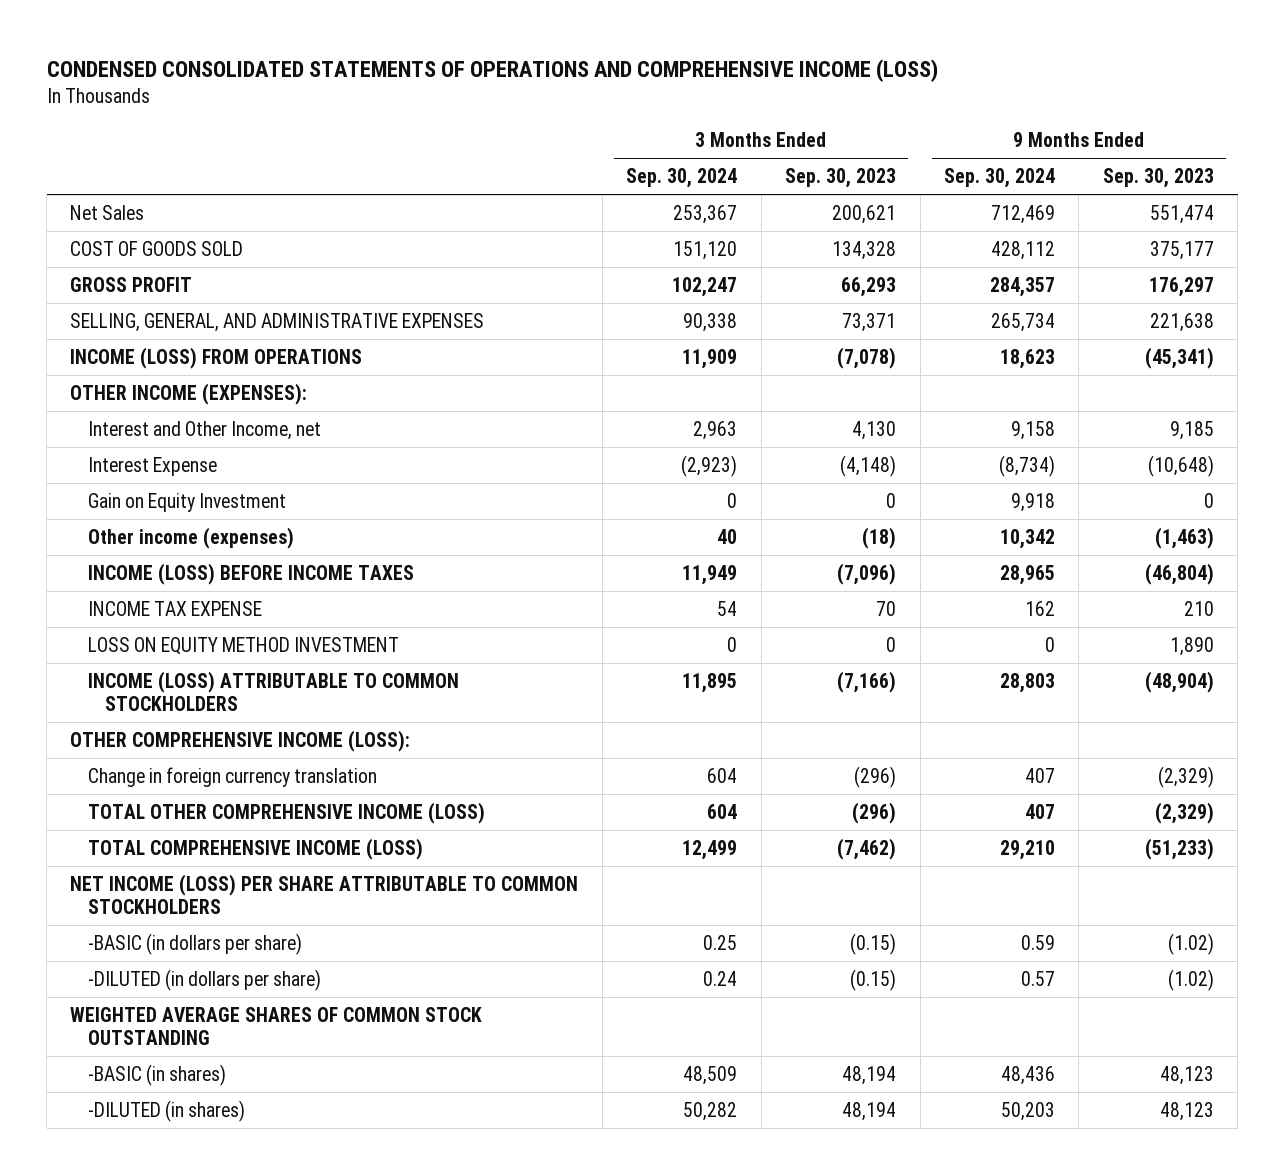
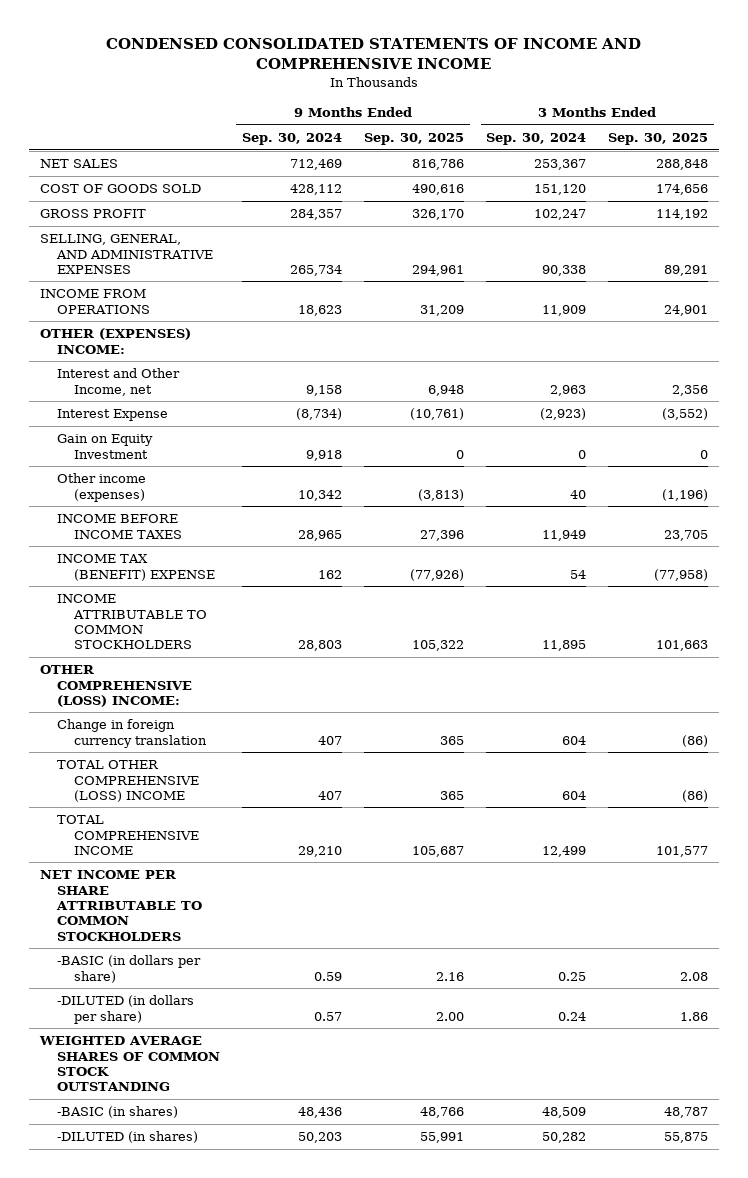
[46,58,938,82] CONDENSED CONSOLIDATED STATEMENTS OF OPERATIONS AND COMPREHENSIVE INCOME (LOSS) -> [105,38,641,70] CONDENSED CONSOLIDATED STATEMENTS OF INCOME AND COMPREHENSIVE INCOME
[785,168,897,189] Sep. 30, 2023 -> none
[1102,168,1214,189] Sep. 30, 2023 -> none
none -> [364,133,465,146] Sep. 30, 2025
none -> [608,133,709,146] Sep. 30, 2025
[70,204,145,220] Net Sales -> [39,159,118,169] NET SALES
[70,346,363,369] INCOME (LOSS) FROM OPERATIONS -> [39,289,150,314] INCOME FROM OPERATIONS
[70,382,308,405] OTHER INCOME (EXPENSES): -> [39,328,191,354] OTHER (EXPENSES) INCOME:
[87,636,399,655] LOSS ON EQUITY METHOD INVESTMENT -> none
[87,562,414,585] INCOME (LOSS) BEFORE INCOME TAXES -> [56,514,182,539] INCOME BEFORE INCOME TAXES
[87,600,262,616] INCOME TAX EXPENSE -> [56,554,215,581] INCOME TAX (BENEFIT) EXPENSE
[87,670,459,712] INCOME (LOSS) ATTRIBUTABLE TO COMMON STOCKHOLDERS -> [56,594,207,650] INCOME ATTRIBUTABLE TO COMMON STOCKHOLDERS
[70,729,411,752] OTHER COMPREHENSIVE INCOME (LOSS): -> [39,665,192,707] OTHER COMPREHENSIVE (LOSS) INCOME:
[87,801,485,824] TOTAL OTHER COMPREHENSIVE INCOME (LOSS) -> [56,760,199,802] TOTAL OTHER COMPREHENSIVE (LOSS) INCOME
[87,837,423,860] TOTAL COMPREHENSIVE INCOME (LOSS) -> [56,815,199,855] TOTAL COMPREHENSIVE INCOME
[70,873,579,915] NET INCOME (LOSS) PER SHARE ATTRIBUTABLE TO COMMON STOCKHOLDERS -> [39,870,202,941] NET INCOME PER SHARE ATTRIBUTABLE TO COMMON STOCKHOLDERS

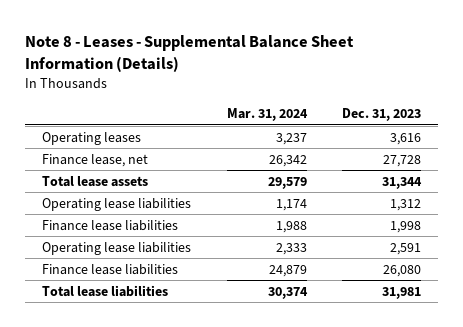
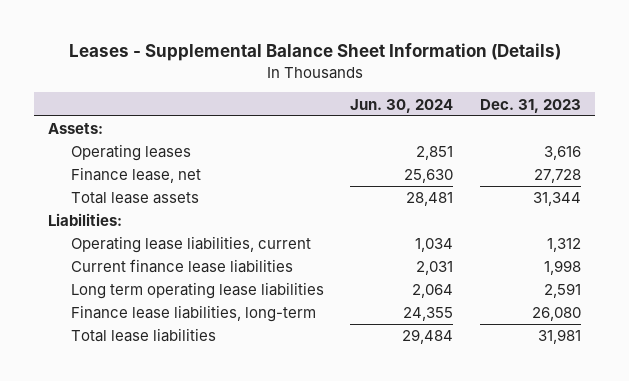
[24,35,354,73] Note 8 - Leases - Supplemental Balance Sheet Information (Details) -> [68,43,561,62] Leases - Supplemental Balance Sheet Information (Details)
[226,108,308,122] Mar. 31, 2024 -> none
none -> [350,98,454,113] Jun. 30, 2024
none -> [47,123,103,135] Assets:
none -> [47,213,122,227] Liabilities:
[42,197,192,211] Operating lease liabilities -> [70,236,311,254] Operating lease liabilities, current
[42,219,179,231] Finance lease liabilities -> [70,259,293,274] Current finance lease liabilities
[42,241,192,255] Operating lease liabilities -> [70,282,324,300] Long term operating lease liabilities
[42,263,179,275] Finance lease liabilities -> [70,305,316,323] Finance lease liabilities, long-term

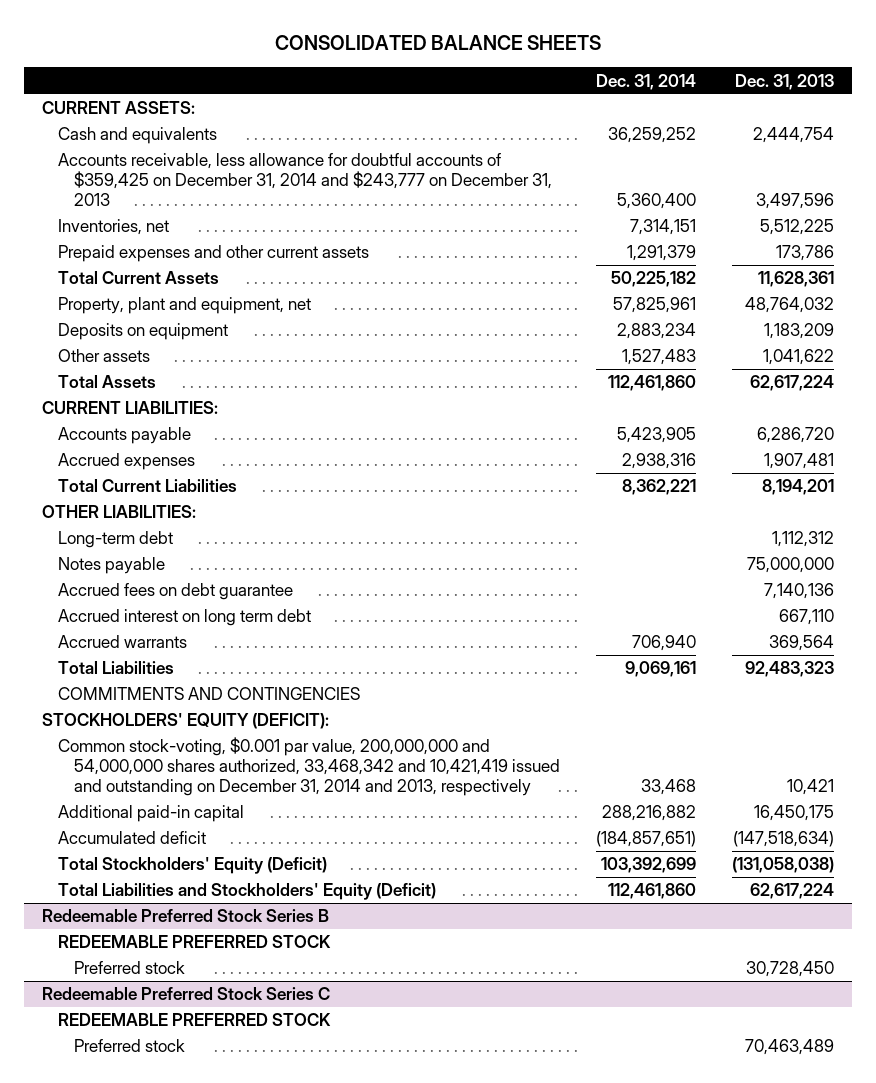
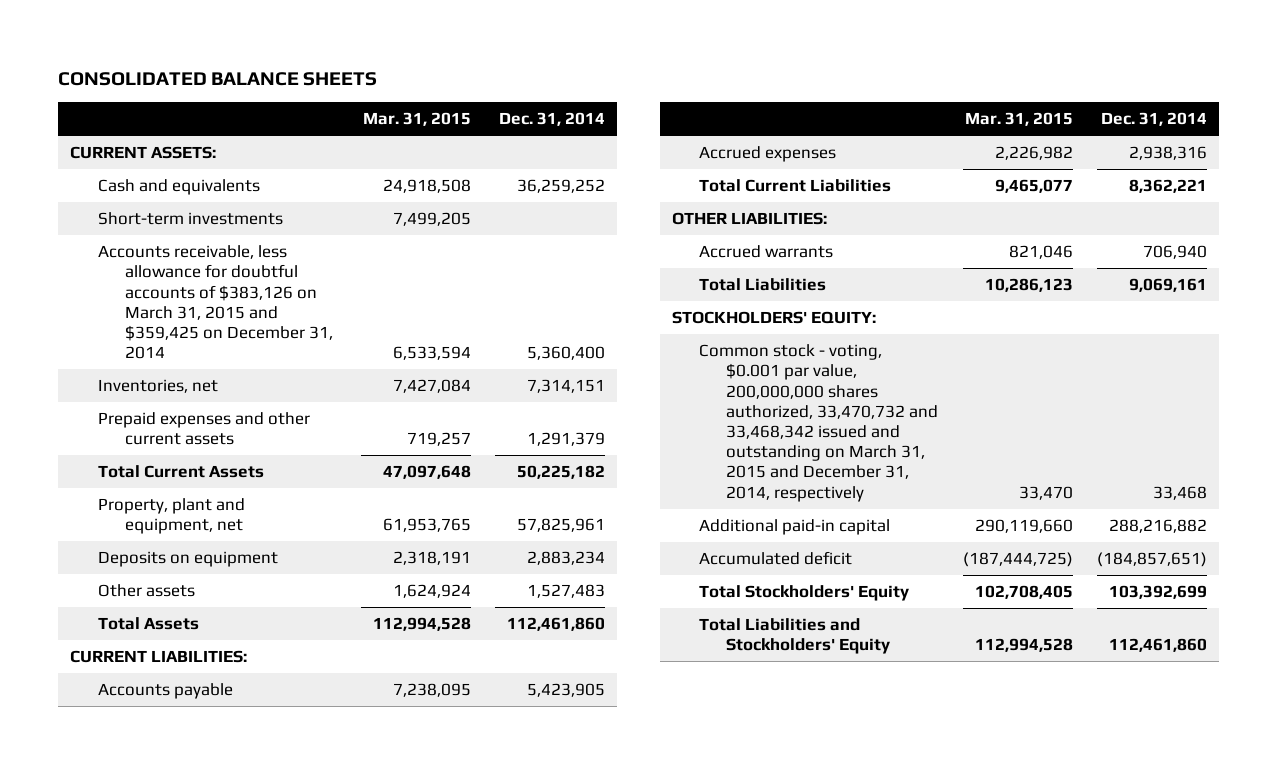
[735,73,835,90] Dec. 31, 2013 -> none
none -> [363,111,472,126] Mar. 31, 2015
none -> [97,212,283,226] Short-term investments
[58,153,553,206] Accounts receivable, less allowance for doubtful accounts of $359,425 on December 31, 2014 and $243,777 on December 31, 2013 -> [97,245,333,360] Accounts receivable, less allowance for doubtful accounts of $383,126 on March 31, 2015 and $359,425 on December 31, 2014
[58,531,174,549] Long-term debt -> none
[58,557,166,575] Notes payable -> none
[58,583,294,601] Accrued fees on debt guarantee -> none
[58,609,312,627] Accrued interest on long term debt -> none
[58,687,361,701] COMMITMENTS AND CONTINGENCIES -> none
[41,713,329,730] STOCKHOLDERS' EQUITY (DEFICIT): -> [672,311,877,325] STOCKHOLDERS' EQUITY:
[58,737,561,796] Common stock-voting, $0.001 par value, 200,000,000 and 54,000,000 shares authorized, 33,468,342 and 10,421,419 issued and outstanding on December 31, 2014 and 2013, respectively -> [699,344,939,502] Common stock - voting, $0.001 par value, 200,000,000 shares authorized, 33,470,732 and 33,468,342 issued and outstanding on March 31, 2015 and December 31, 2014, respectively
[41,909,329,923] Redeemable Preferred Stock Series B -> none
[58,935,332,949] REDEEMABLE PREFERRED STOCK -> none
[74,961,186,975] Preferred stock -> none
[41,987,330,1001] Redeemable Preferred Stock Series C -> none
[58,1013,332,1027] REDEEMABLE PREFERRED STOCK -> none
[74,1039,186,1053] Preferred stock -> none
[58,857,328,875] Total Stockholders' Equity (Deficit) -> [699,585,910,602] Total Stockholders' Equity
[58,883,437,901] Total Liabilities and Stockholders' Equity (Deficit) -> [699,618,891,655] Total Liabilities and Stockholders' Equity

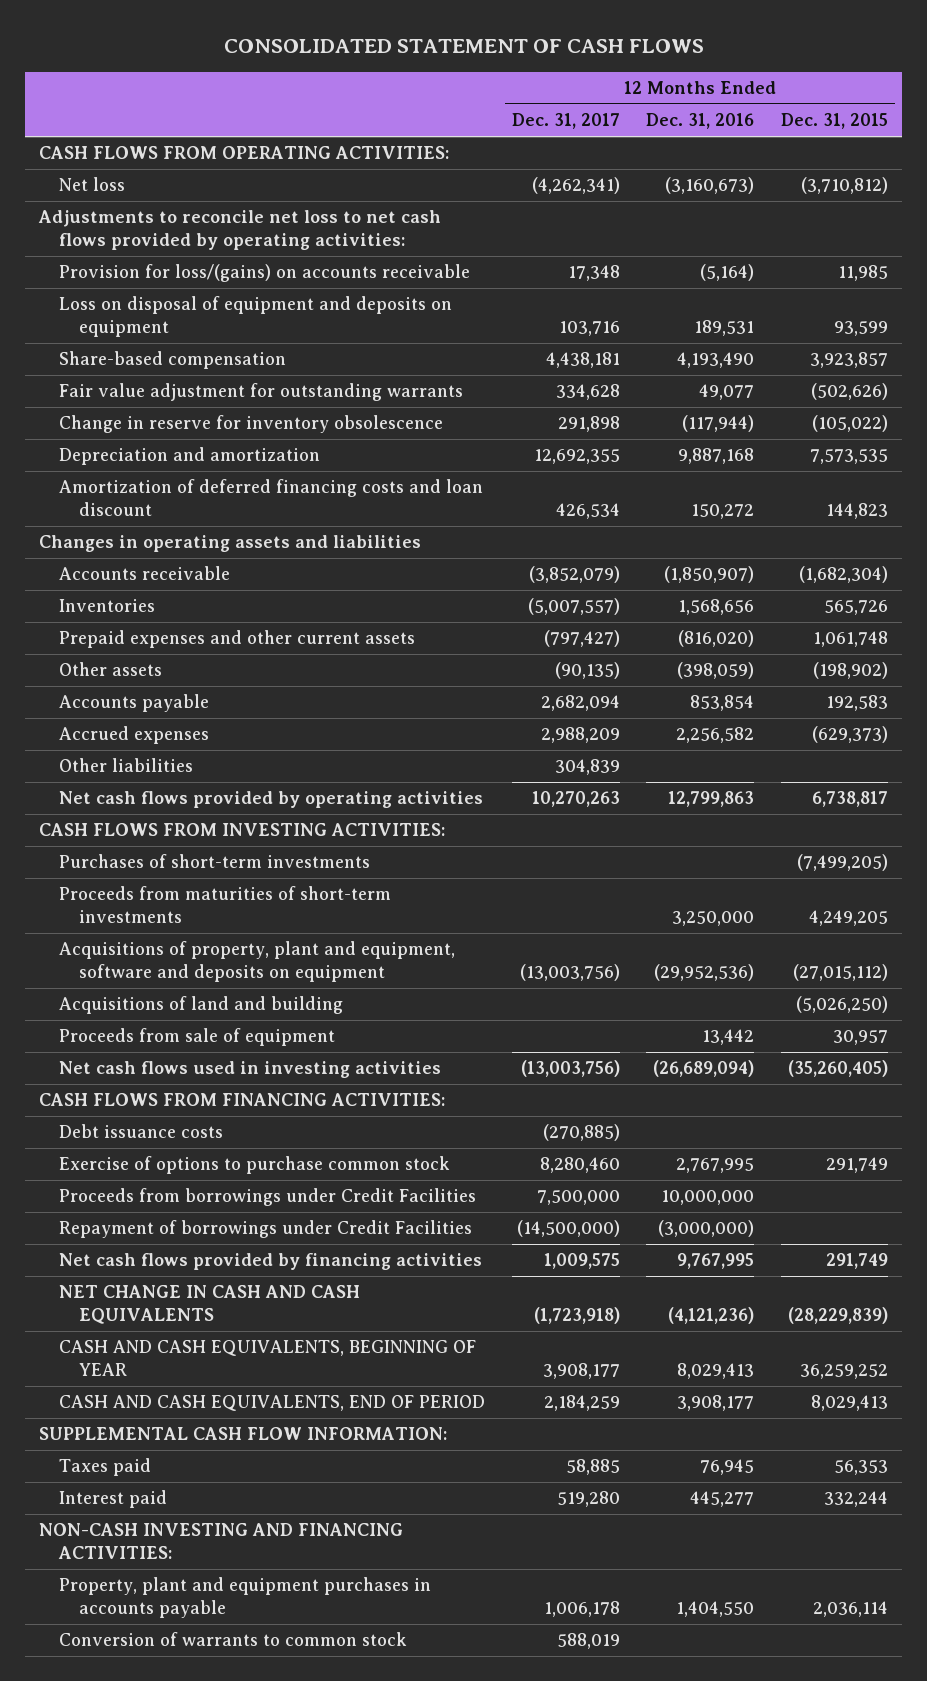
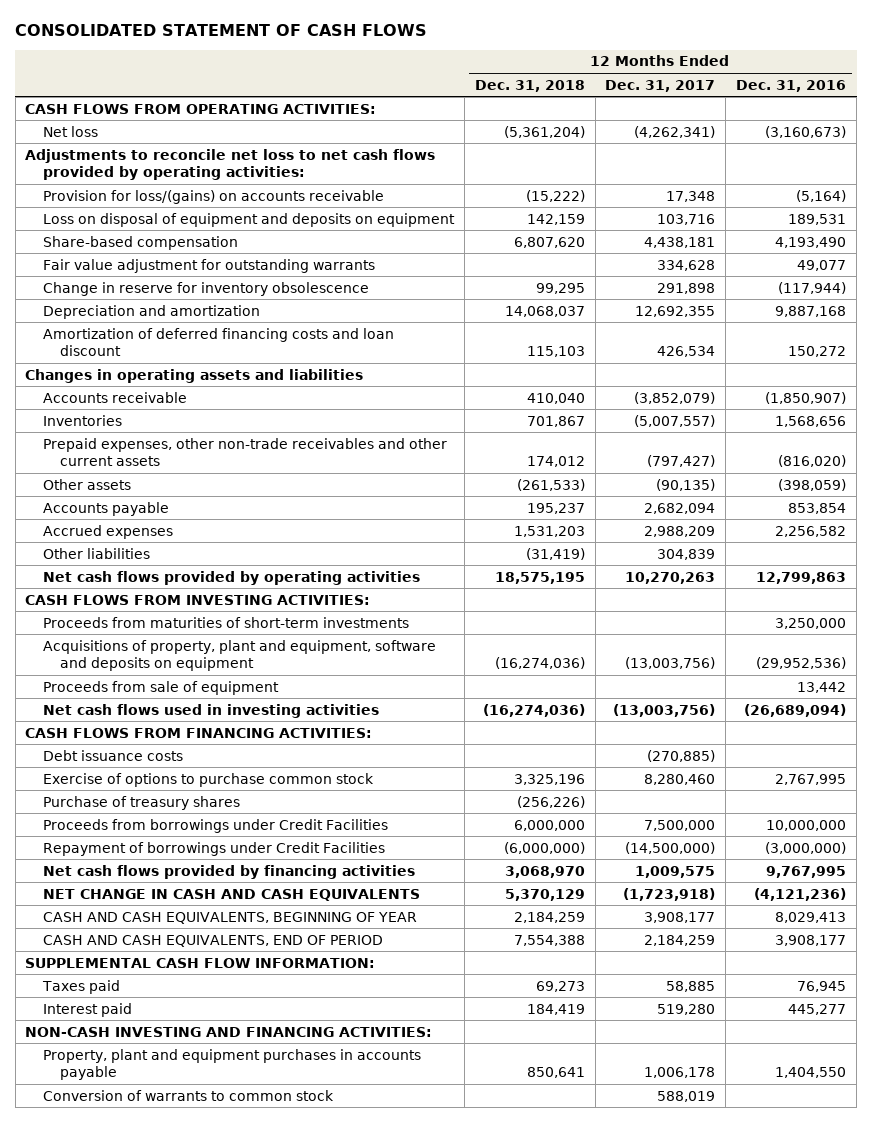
[781,113,889,130] Dec. 31, 2015 -> none
none -> [474,79,585,92] Dec. 31, 2018
[59,630,416,649] Prepaid expenses and other current assets -> [42,437,447,467] Prepaid expenses, other non-trade receivables and other current assets
[59,854,371,869] Purchases of short-term investments -> none
[59,996,344,1015] Acquisitions of land and building -> none
none -> [42,795,240,810] Purchase of treasury shares

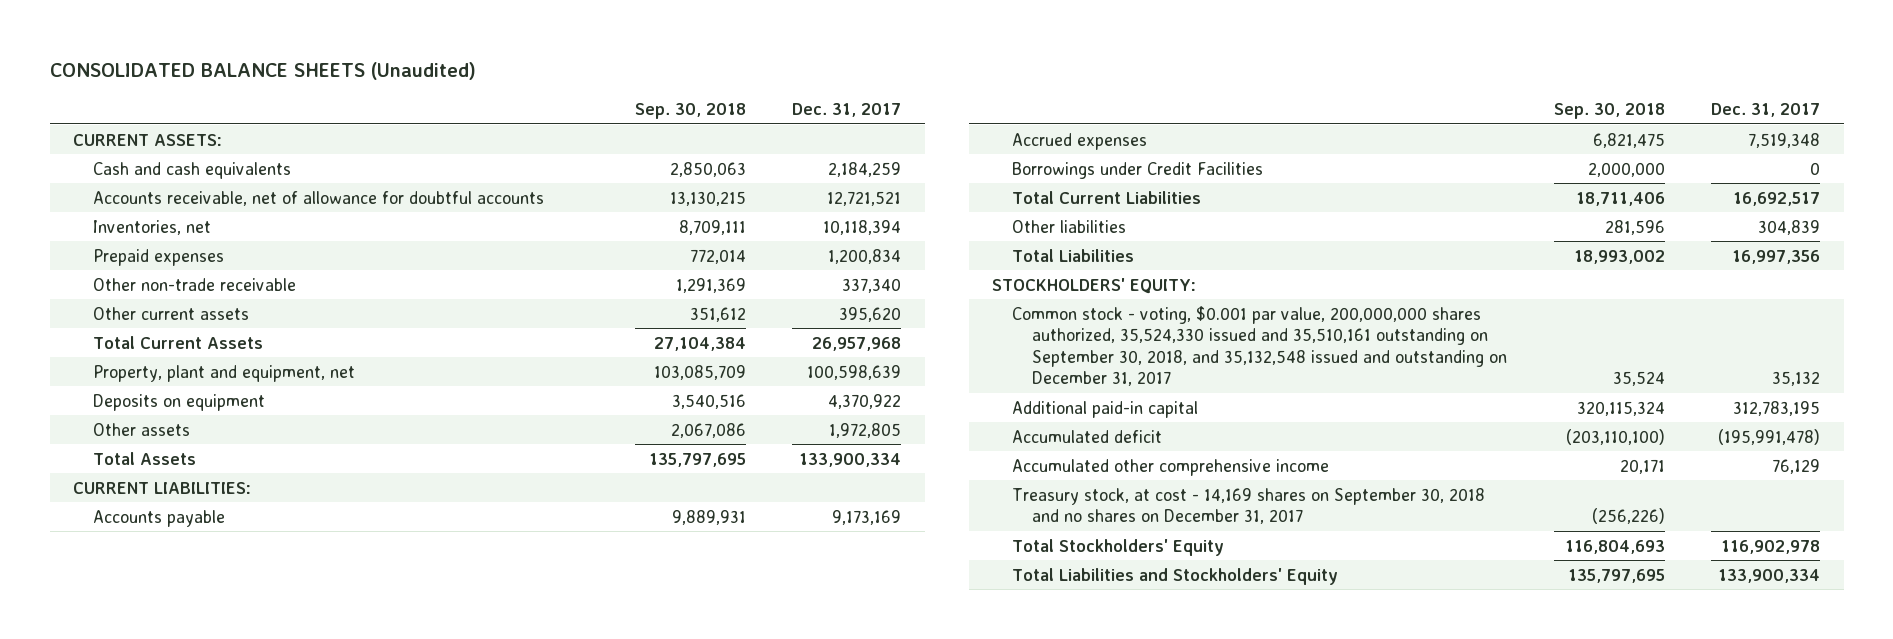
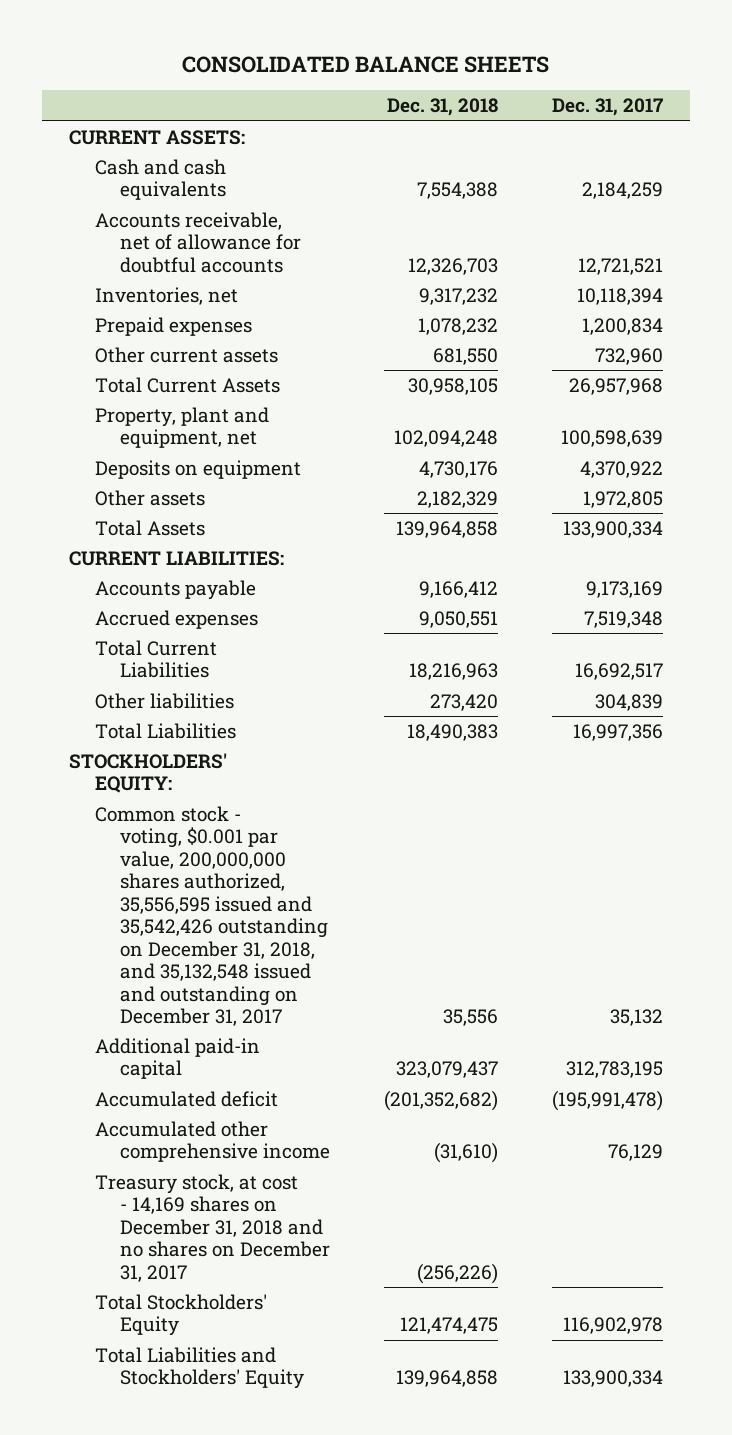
[49,62,476,81] CONSOLIDATED BALANCE SHEETS (Unaudited) -> [182,55,550,73] CONSOLIDATED BALANCE SHEETS
[634,103,746,120] Sep. 30, 2018 -> none
none -> [386,98,498,117] Dec. 31, 2018
[93,277,297,291] Other non-trade receivable -> none
[839,306,902,322] 395,620 -> [594,347,663,365] 732,960
[1011,161,1263,179] Borrowings under Credit Facilities -> none
[1011,305,1507,387] Common stock - voting, $0.001 par value, 200,000,000 shares authorized, 35,524,330 issued and 35,510,161 outstanding on September 30, 2018, and 35,132,548 issued and outstanding on December 31, 2017 -> [94,805,328,1027] Common stock - voting, $0.001 par value, 200,000,000 shares authorized, 35,556,595 issued and 35,542,426 outstanding on December 31, 2018, and 35,132,548 issued and outstanding on December 31, 2017
[1011,487,1485,525] Treasury stock, at cost - 14,169 shares on September 30, 2018 and no shares on December 31, 2017 -> [94,1173,330,1282] Treasury stock, at cost - 14,169 shares on December 31, 2018 and no shares on December 31, 2017

